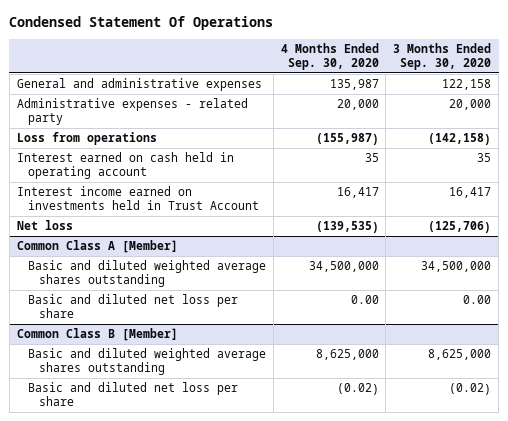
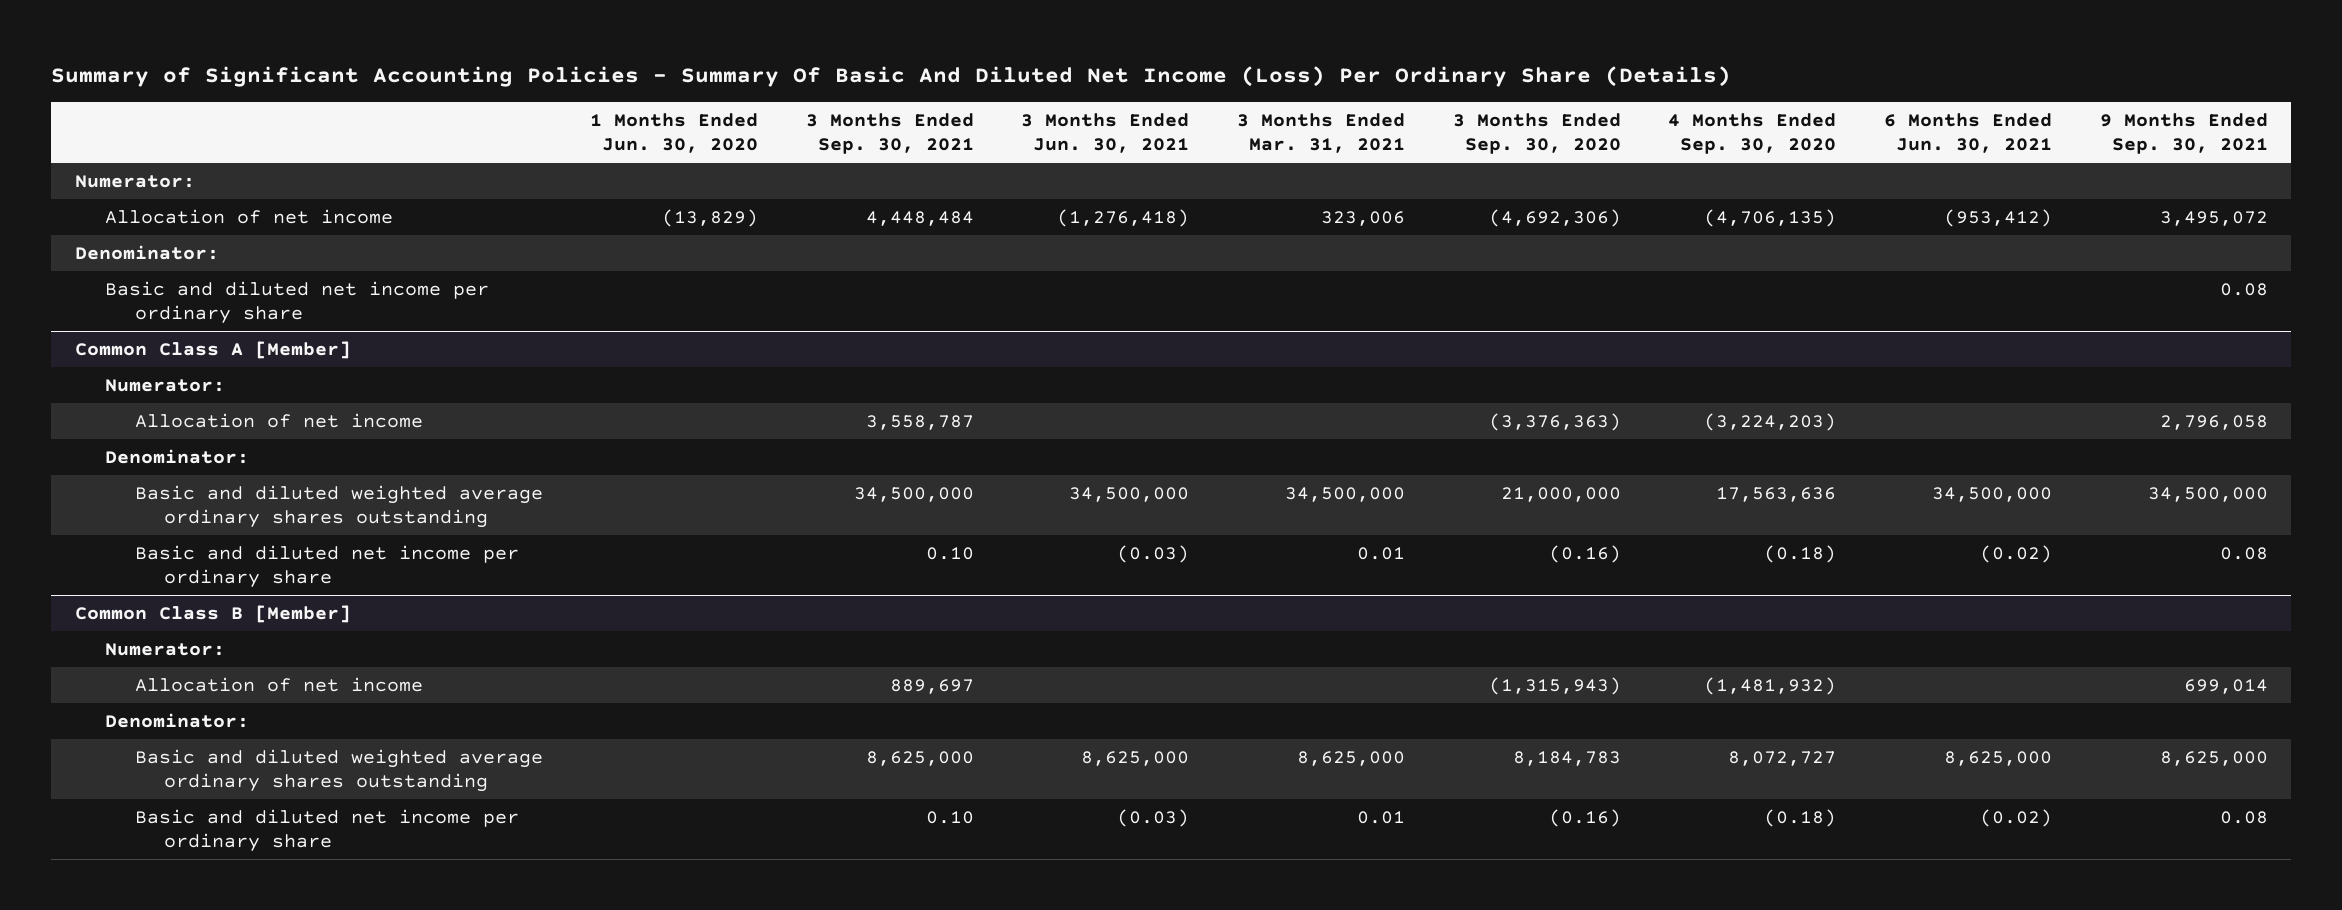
[9,16,274,31] Condensed Statement Of Operations -> [50,66,1731,88] Summary of Significant Accounting Policies - Summary Of Basic And Diluted Net Income (Loss) Per Ordinary Share (Details)
none -> [590,113,759,154] 1 Months Ended Jun. 30, 2020
none -> [805,113,974,155] 3 Months Ended Sep. 30, 2021
none -> [1021,113,1190,154] 3 Months Ended Jun. 30, 2021
none -> [1237,113,1406,154] 3 Months Ended Mar. 31, 2021
none -> [1884,113,2053,154] 6 Months Ended Jun. 30, 2021
none -> [2099,113,2268,155] 9 Months Ended Sep. 30, 2021
[16,78,262,92] General and administrative expenses -> none
[16,98,248,126] Administrative expenses - related party -> none
[16,132,157,146] Loss from operations -> none
[16,152,234,180] Interest earned on cash held in operating account -> none
[16,186,259,211] Interest income earned on investments held in Trust Account -> none
none -> [74,174,195,188] Numerator:
[16,220,73,231] Net loss -> [104,208,393,224] Allocation of net income
[315,221,379,234] (139,535) -> [1704,208,1837,227] (4,706,135)
[428,221,492,234] (125,706) -> [1488,208,1621,227] (4,692,306)
none -> [74,244,219,260] Denominator:
none -> [104,280,489,325] Basic and diluted net income per ordinary share
none -> [104,378,225,392] Numerator:
none -> [134,412,423,428] Allocation of net income
none -> [104,448,249,464] Denominator:
[27,260,266,288] Basic and diluted weighted average shares outstanding -> [134,484,543,529] Basic and diluted weighted average ordinary shares outstanding
[308,261,379,273] 34,500,000 -> [1716,486,1837,502] 17,563,636
[421,261,492,273] 34,500,000 -> [1500,486,1621,502] 21,000,000
[27,294,238,319] Basic and diluted net loss per share -> [134,544,519,589] Basic and diluted net income per ordinary share
[350,295,379,305] 0.00 -> [1764,544,1837,563] (0.18)
[463,295,492,305] 0.00 -> [1548,544,1621,563] (0.16)
none -> [104,642,225,656] Numerator:
none -> [134,676,423,692] Allocation of net income
none -> [104,712,249,728] Denominator:
[27,348,266,376] Basic and diluted weighted average shares outstanding -> [134,748,543,793] Basic and diluted weighted average ordinary shares outstanding
[315,349,379,361] 8,625,000 -> [1728,750,1837,766] 8,072,727
[428,349,492,361] 8,625,000 -> [1512,750,1621,766] 8,184,783
[27,382,238,407] Basic and diluted net loss per share -> [134,808,519,853] Basic and diluted net income per ordinary share
[336,383,379,396] (0.02) -> [1764,808,1837,827] (0.18)
[449,383,492,396] (0.02) -> [1548,808,1621,827] (0.16)

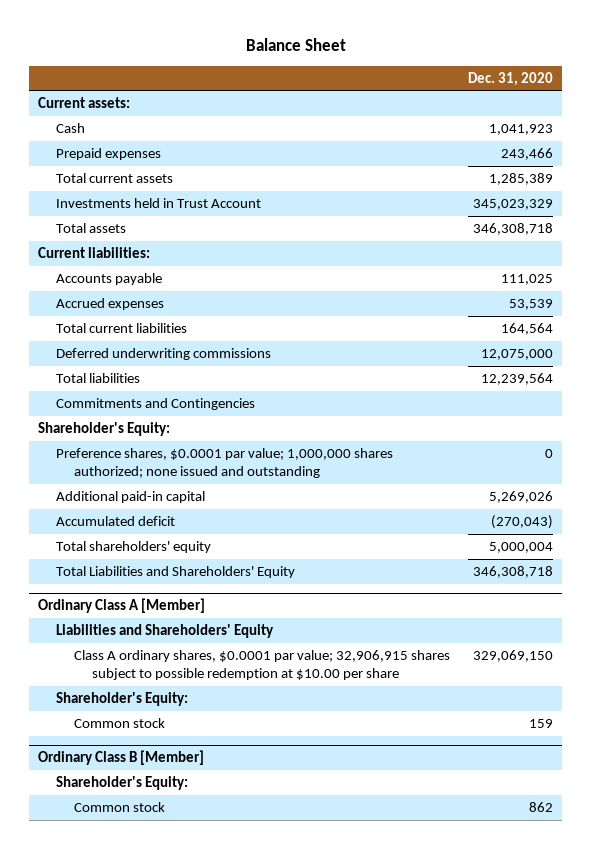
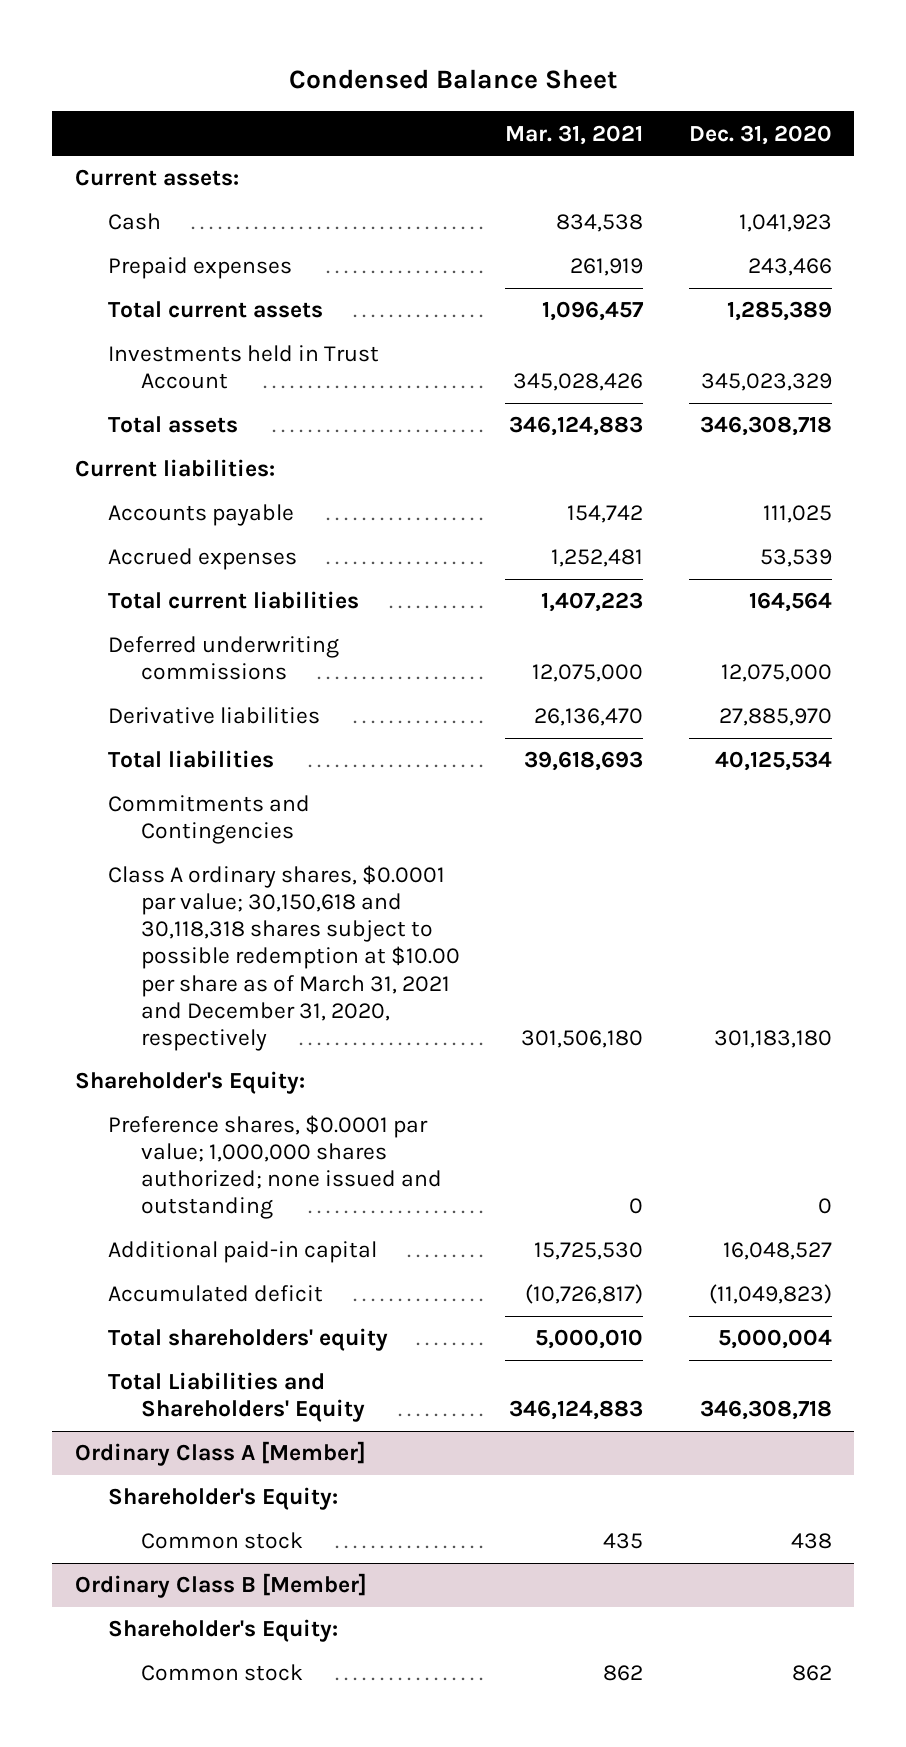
[245,38,346,52] Balance Sheet -> [289,68,618,89] Condensed Balance Sheet
none -> [505,124,644,145] Mar. 31, 2021
none -> [107,707,320,725] Derivative liabilities
[481,372,554,385] 12,239,564 -> [714,751,832,772] 40,125,534
none -> [107,865,460,1051] Class A ordinary shares, $0.0001 par value; 30,150,618 and 30,118,318 shares subject to possible redemption at $10.00 per share as of March 31, 2021 and December 31, 2020, respectively
[489,490,554,503] 5,269,026 -> [722,1242,832,1261] 16,048,527
[491,514,554,529] (270,043) -> [708,1284,832,1305] (11,049,823)
[56,623,275,638] Liabilities and Shareholders' Equity -> none
[74,649,451,681] Class A ordinary shares, $0.0001 par value; 32,906,915 shares subject to possible redemption at $10.00 per share -> none
[529,718,554,728] 159 -> [790,1533,832,1550] 438

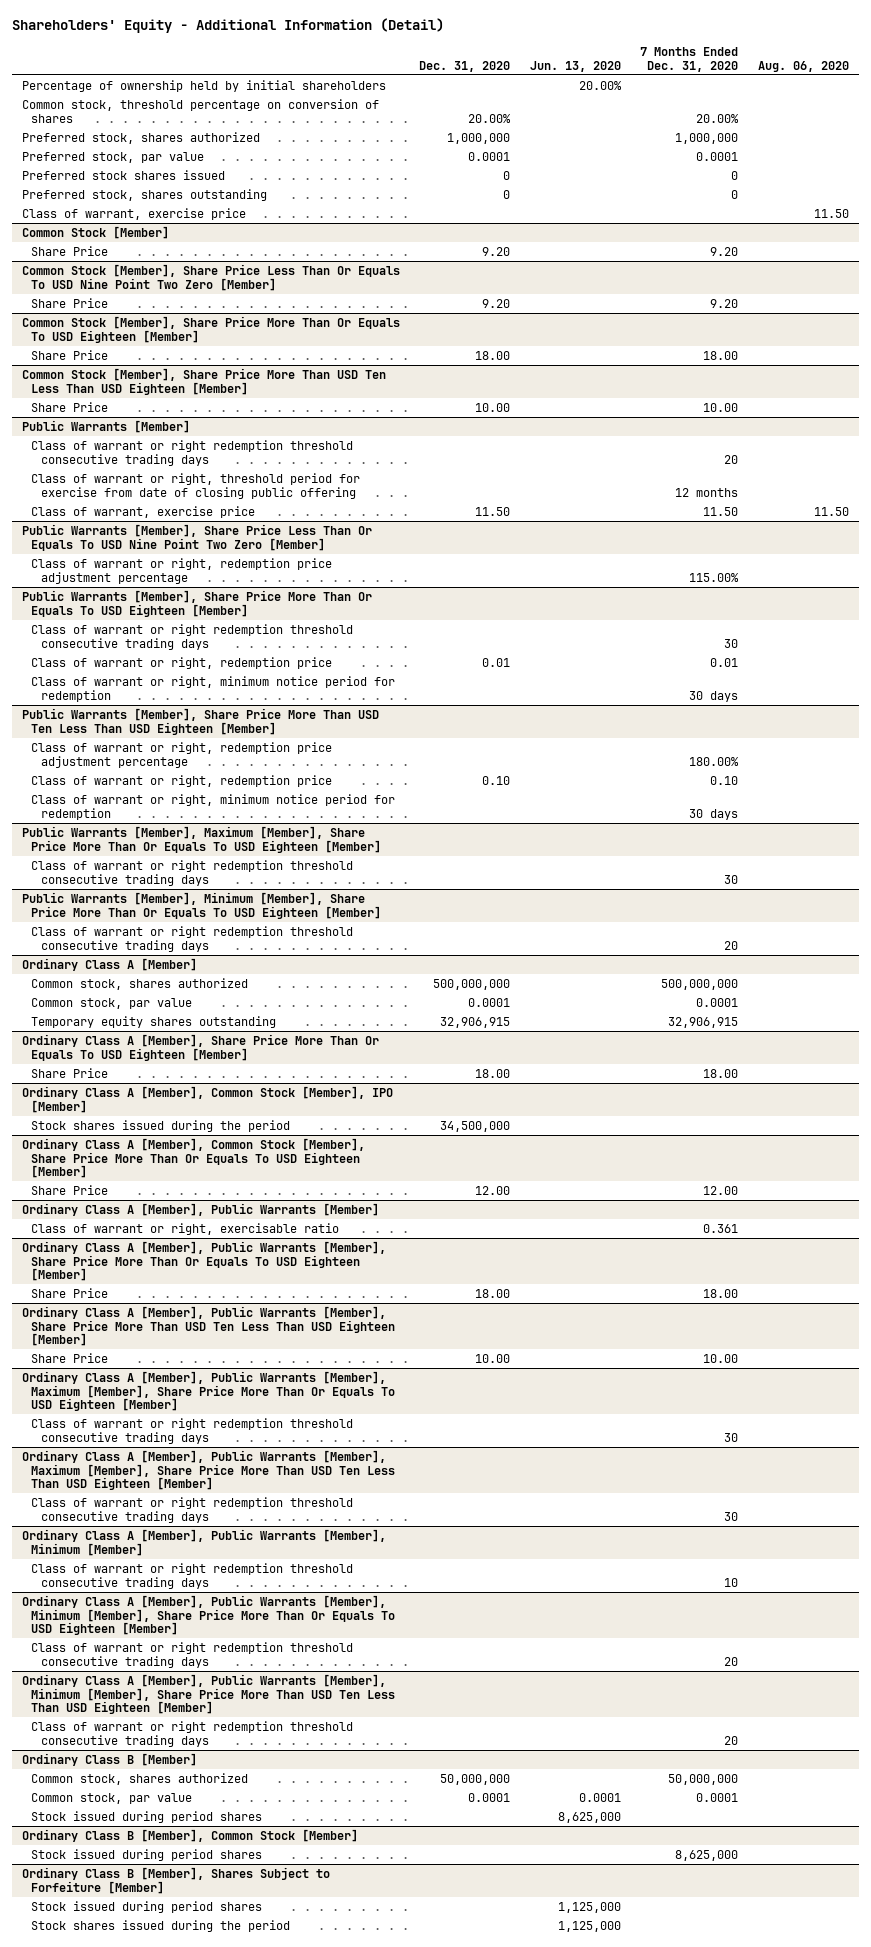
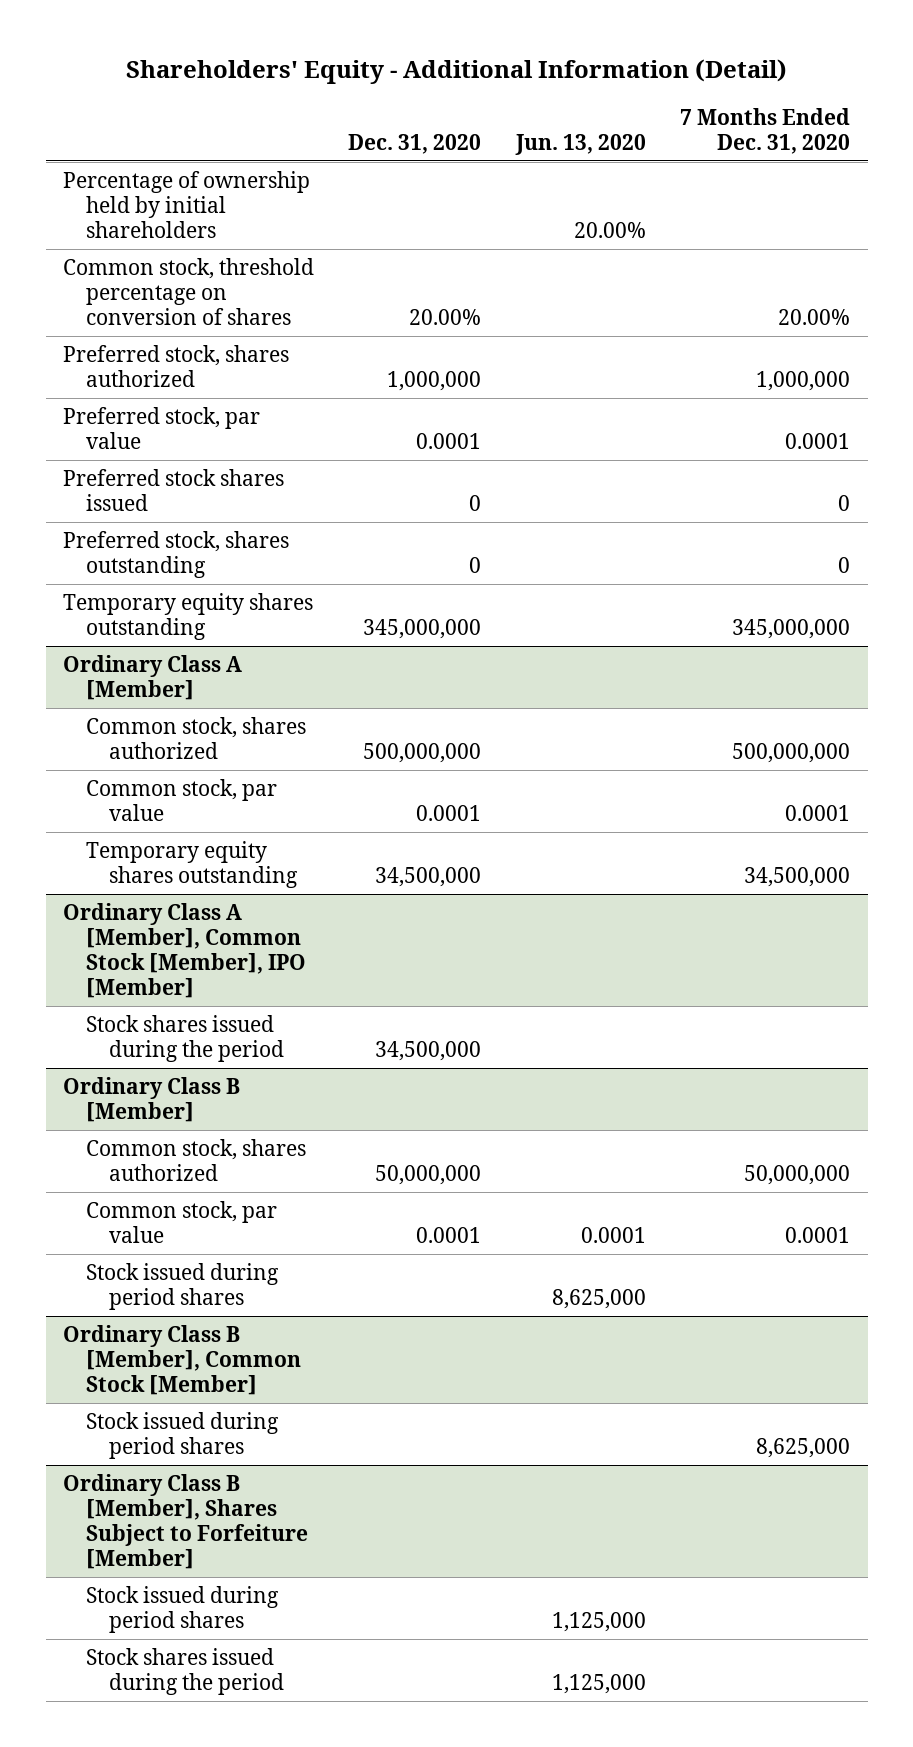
[758,60,850,72] Aug. 06, 2020 -> none
[21,207,246,220] Class of warrant, exercise price -> none
[21,225,169,239] Common Stock [Member] -> none
[31,245,109,256] Share Price -> none
[21,263,400,291] Common Stock [Member], Share Price Less Than Or Equals To USD Nine Point Two Zero [Member] -> none
[31,297,109,308] Share Price -> none
[21,315,400,343] Common Stock [Member], Share Price More Than Or Equals To USD Eighteen [Member] -> none
[31,349,109,360] Share Price -> none
[21,367,386,395] Common Stock [Member], Share Price More Than USD Ten Less Than USD Eighteen [Member] -> none
[31,401,109,412] Share Price -> none
[21,419,190,433] Public Warrants [Member] -> none
[31,439,354,466] Class of warrant or right redemption threshold consecutive trading days -> none
[31,472,361,499] Class of warrant or right, threshold period for exercise from date of closing public offering -> none
[31,505,256,518] Class of warrant, exercise price -> none
[21,523,372,551] Public Warrants [Member], Share Price Less Than Or Equals To USD Nine Point Two Zero [Member] -> none
[31,557,333,584] Class of warrant or right, redemption price adjustment percentage -> none
[21,589,372,617] Public Warrants [Member], Share Price More Than Or Equals To USD Eighteen [Member] -> none
[31,623,354,650] Class of warrant or right redemption threshold consecutive trading days -> none
[31,656,333,669] Class of warrant or right, redemption price -> none
[31,675,396,702] Class of warrant or right, minimum notice period for redemption -> none
[21,707,379,735] Public Warrants [Member], Share Price More Than USD Ten Less Than USD Eighteen [Member] -> none
[31,741,333,768] Class of warrant or right, redemption price adjustment percentage -> none
[31,774,333,787] Class of warrant or right, redemption price -> none
[31,793,396,820] Class of warrant or right, minimum notice period for redemption -> none
[21,825,382,853] Public Warrants [Member], Maximum [Member], Share Price More Than Or Equals To USD Eighteen [Member] -> none
[31,859,354,886] Class of warrant or right redemption threshold consecutive trading days -> none
[21,891,382,919] Public Warrants [Member], Minimum [Member], Share Price More Than Or Equals To USD Eighteen [Member] -> none
[31,925,354,952] Class of warrant or right redemption threshold consecutive trading days -> none
none -> [63,592,314,640] Temporary equity shares outstanding
[21,1033,379,1061] Ordinary Class A [Member], Share Price More Than Or Equals To USD Eighteen [Member] -> none
[31,1067,109,1078] Share Price -> none
[440,1016,511,1028] 32,906,915 -> [375,866,482,887] 34,500,000
[668,1016,739,1028] 32,906,915 -> [744,866,851,887] 34,500,000
[21,1137,365,1179] Ordinary Class A [Member], Common Stock [Member], Share Price More Than Or Equals To USD Eighteen [Member] -> none
[31,1184,109,1195] Share Price -> none
[21,1202,379,1216] Ordinary Class A [Member], Public Warrants [Member] -> none
[31,1222,340,1235] Class of warrant or right, exercisable ratio -> none
[21,1240,386,1282] Ordinary Class A [Member], Public Warrants [Member], Share Price More Than Or Equals To USD Eighteen [Member] -> none
[31,1287,109,1298] Share Price -> none
[21,1305,396,1347] Ordinary Class A [Member], Public Warrants [Member], Share Price More Than USD Ten Less Than USD Eighteen [Member] -> none
[31,1352,109,1363] Share Price -> none
[21,1370,396,1412] Ordinary Class A [Member], Public Warrants [Member], Maximum [Member], Share Price More Than Or Equals To USD Eighteen [Member] -> none
[31,1417,354,1444] Class of warrant or right redemption threshold consecutive trading days -> none
[21,1449,396,1491] Ordinary Class A [Member], Public Warrants [Member], Maximum [Member], Share Price More Than USD Ten Less Than USD Eighteen [Member] -> none
[31,1496,354,1523] Class of warrant or right redemption threshold consecutive trading days -> none
[21,1528,386,1556] Ordinary Class A [Member], Public Warrants [Member], Minimum [Member] -> none
[31,1562,354,1589] Class of warrant or right redemption threshold consecutive trading days -> none
[21,1594,396,1636] Ordinary Class A [Member], Public Warrants [Member], Minimum [Member], Share Price More Than Or Equals To USD Eighteen [Member] -> none
[31,1641,354,1668] Class of warrant or right redemption threshold consecutive trading days -> none
[21,1673,396,1715] Ordinary Class A [Member], Public Warrants [Member], Minimum [Member], Share Price More Than USD Ten Less Than USD Eighteen [Member] -> none
[31,1720,354,1747] Class of warrant or right redemption threshold consecutive trading days -> none

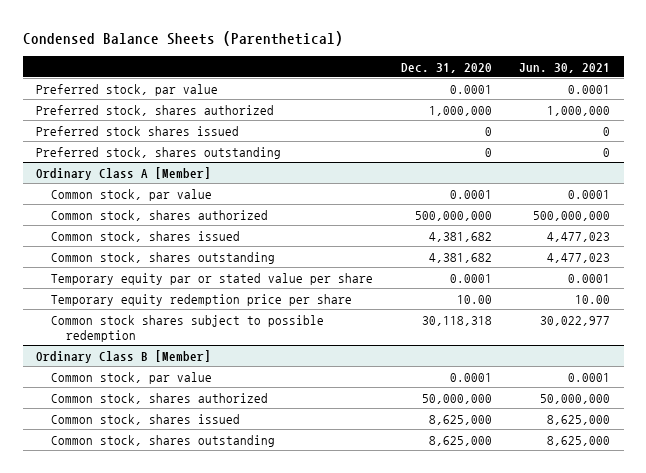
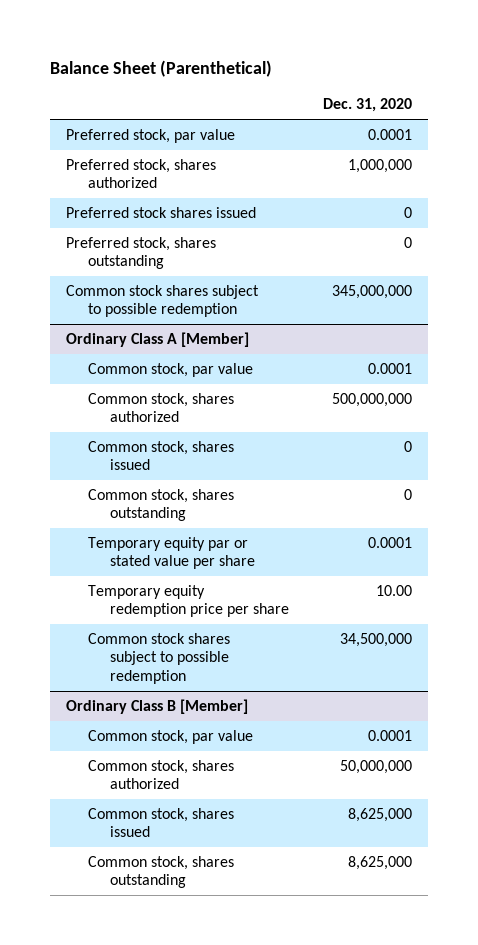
[22,31,343,47] Condensed Balance Sheets (Parenthetical) -> [49,59,272,77] Balance Sheet (Parenthetical)
[518,62,610,73] Jun. 30, 2021 -> none
none -> [66,285,260,318] Common stock shares subject to possible redemption
[428,231,492,242] 4,381,682 -> [403,441,412,453] 0
[428,252,492,263] 4,381,682 -> [403,489,412,501] 0
[421,315,492,326] 30,118,318 -> [339,633,412,648] 34,500,000

